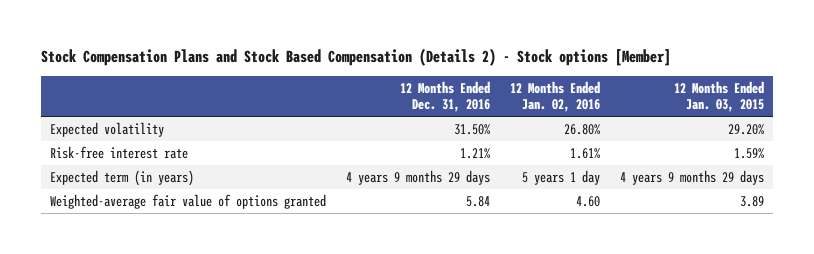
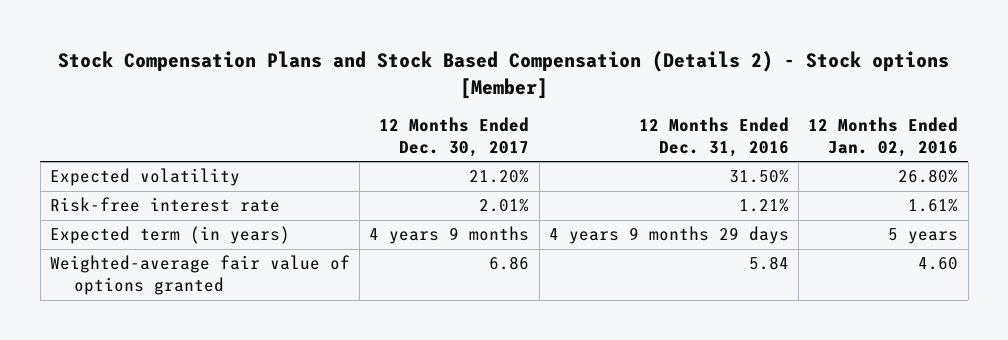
[673,80,764,113] 12 Months Ended Jan. 03, 2015 -> none
none -> [379,117,530,158] 12 Months Ended Dec. 30, 2017
[521,169,600,185] 5 years 1 day -> [888,228,959,245] 5 years

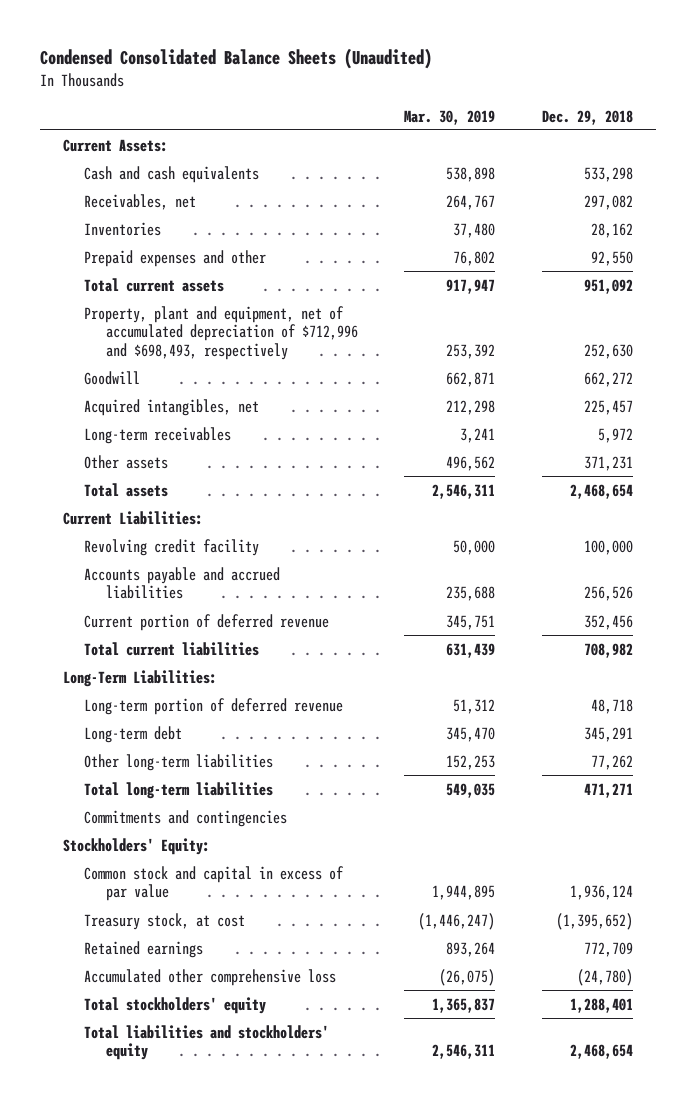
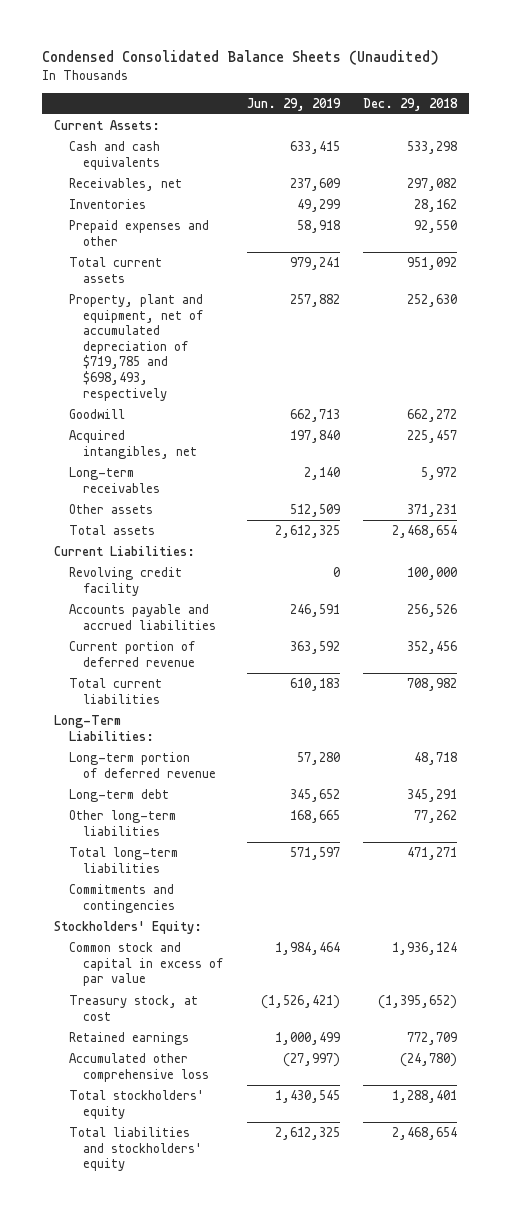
[404,109,496,125] Mar. 30, 2019 -> none
none -> [246,97,341,111] Jun. 29, 2019
[84,305,358,361] Property, plant and equipment, net of accumulated depreciation of $712,996 and $698,493, respectively -> [68,294,204,401] Property, plant and equipment, net of accumulated depreciation of $719,785 and $698,493, respectively

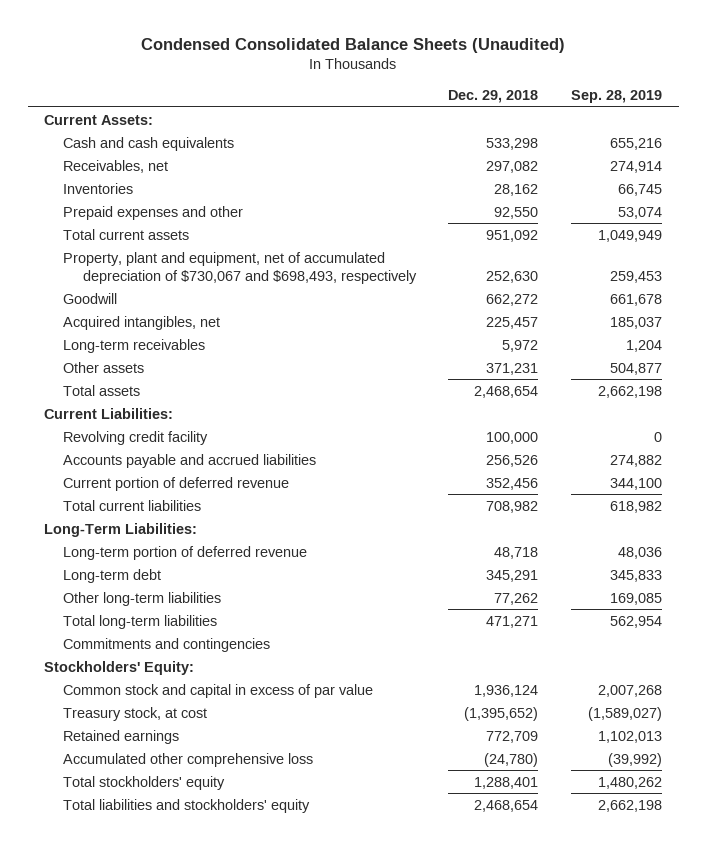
[246,97,341,111] Jun. 29, 2019 -> none
none -> [571,90,663,104] Sep. 28, 2019
[68,294,204,401] Property, plant and equipment, net of accumulated depreciation of $719,785 and $698,493, respectively -> [63,251,417,284] Property, plant and equipment, net of accumulated depreciation of $730,067 and $698,493, respectively

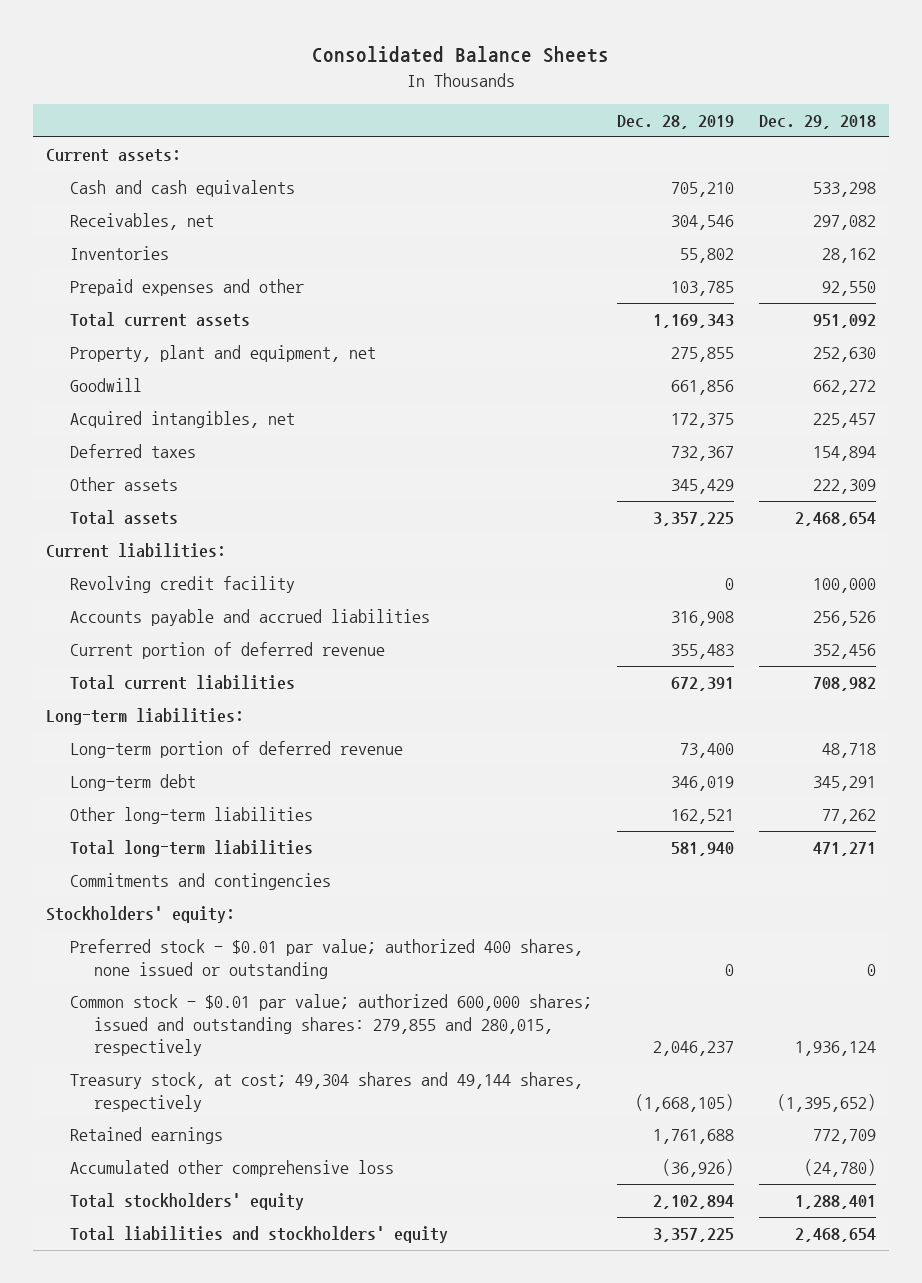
[141,38,566,54] Condensed Consolidated Balance Sheets (Unaudited) -> [312,46,610,64] Consolidated Balance Sheets
[571,90,663,104] Sep. 28, 2019 -> none
none -> [616,115,734,130] Dec. 28, 2019
[44,114,154,125] Current Assets: -> [45,149,181,163] Current assets:
[63,251,417,284] Property, plant and equipment, net of accumulated depreciation of $730,067 and $698,493, respectively -> [69,345,376,363] Property, plant and equipment, net
[63,338,206,353] Long-term receivables -> none
none -> [69,444,196,459] Deferred taxes
[486,362,539,375] 371,231 -> [813,479,877,495] 222,309
[44,407,174,419] Current Liabilities: -> [45,543,226,559] Current liabilities:
[44,522,198,537] Long-Term Liabilities: -> [45,708,244,726] Long-term liabilities:
[44,660,195,675] Stockholders' Equity: -> [45,906,235,924] Stockholders' equity:
none -> [69,939,583,979] Preferred stock - $0.01 par value; authorized 400 shares, none issued or outstanding
[63,683,374,698] Common stock and capital in excess of par value -> [69,994,592,1057] Common stock - $0.01 par value; authorized 600,000 shares; issued and outstanding shares: 279,855 and 280,015, respectively
[63,706,208,721] Treasury stock, at cost -> [69,1072,583,1112] Treasury stock, at cost; 49,304 shares and 49,144 shares, respectively

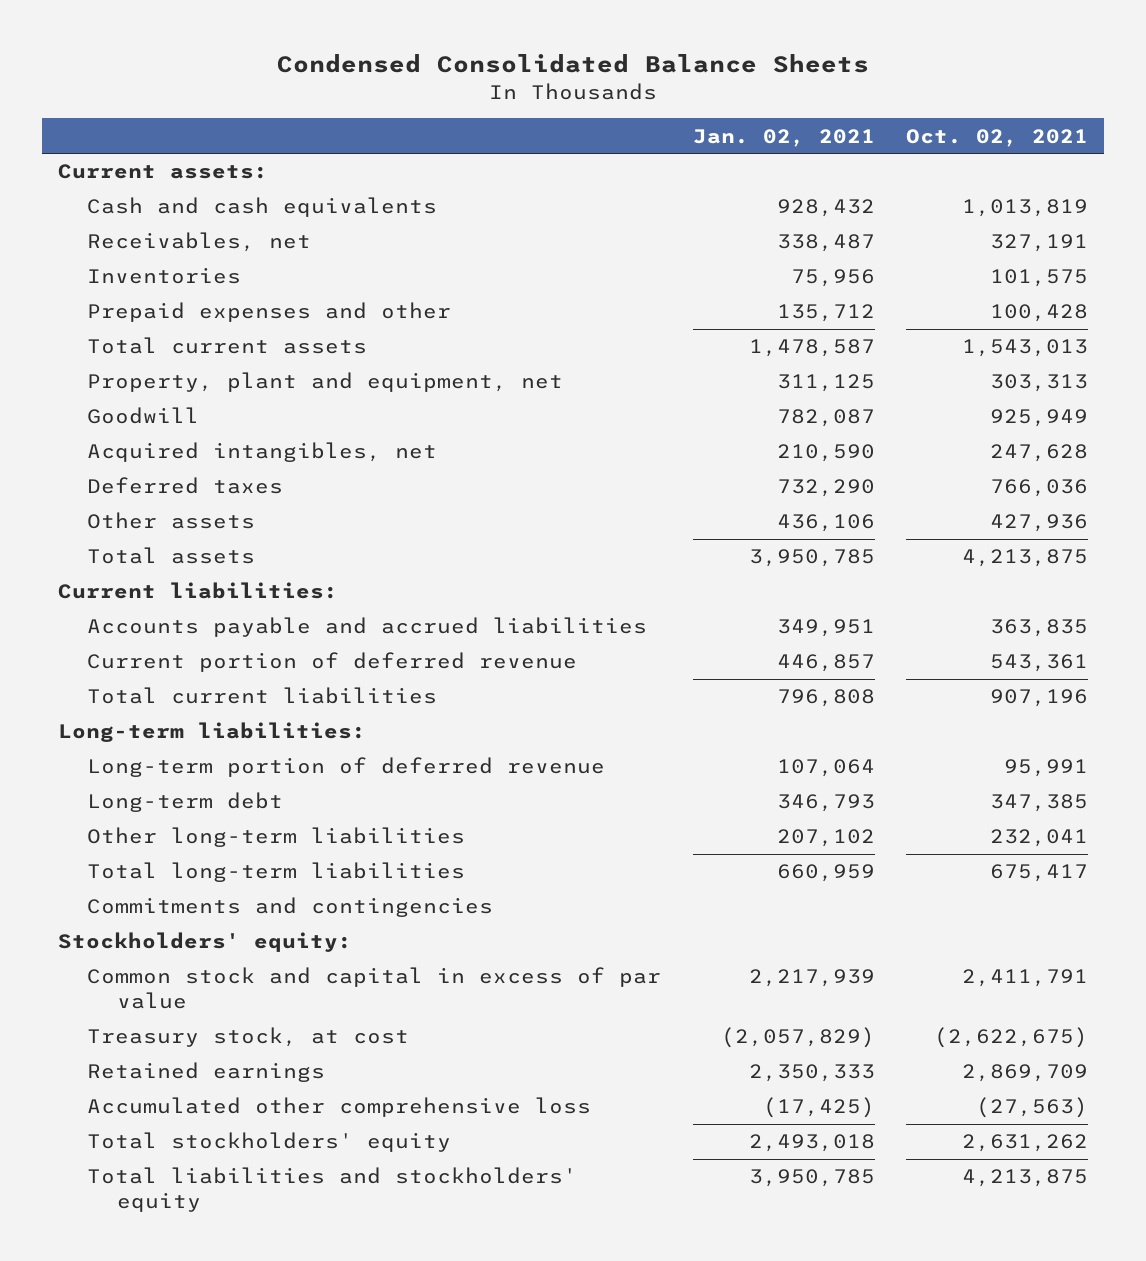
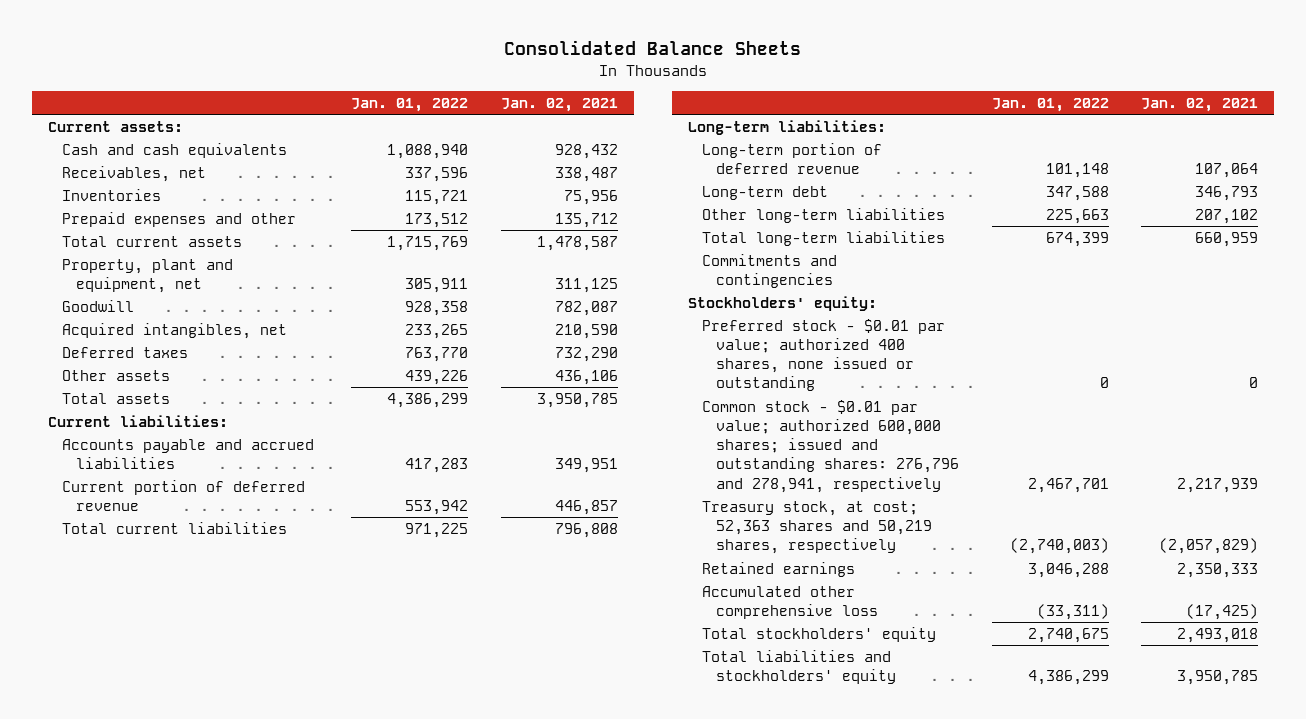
[276,54,869,74] Condensed Consolidated Balance Sheets -> [504,40,802,56] Consolidated Balance Sheets
[906,128,1089,147] Oct. 02, 2021 -> none
none -> [351,97,469,112] Jan. 01, 2022
none -> [702,318,946,392] Preferred stock - $0.01 par value; authorized 400 shares, none issued or outstanding
[87,967,662,1009] Common stock and capital in excess of par value -> [702,399,960,493] Common stock - $0.01 par value; authorized 600,000 shares; issued and outstanding shares: 276,796 and 278,941, respectively
[87,1027,410,1048] Treasury stock, at cost -> [702,500,933,555] Treasury stock, at cost; 52,363 shares and 50,219 shares, respectively

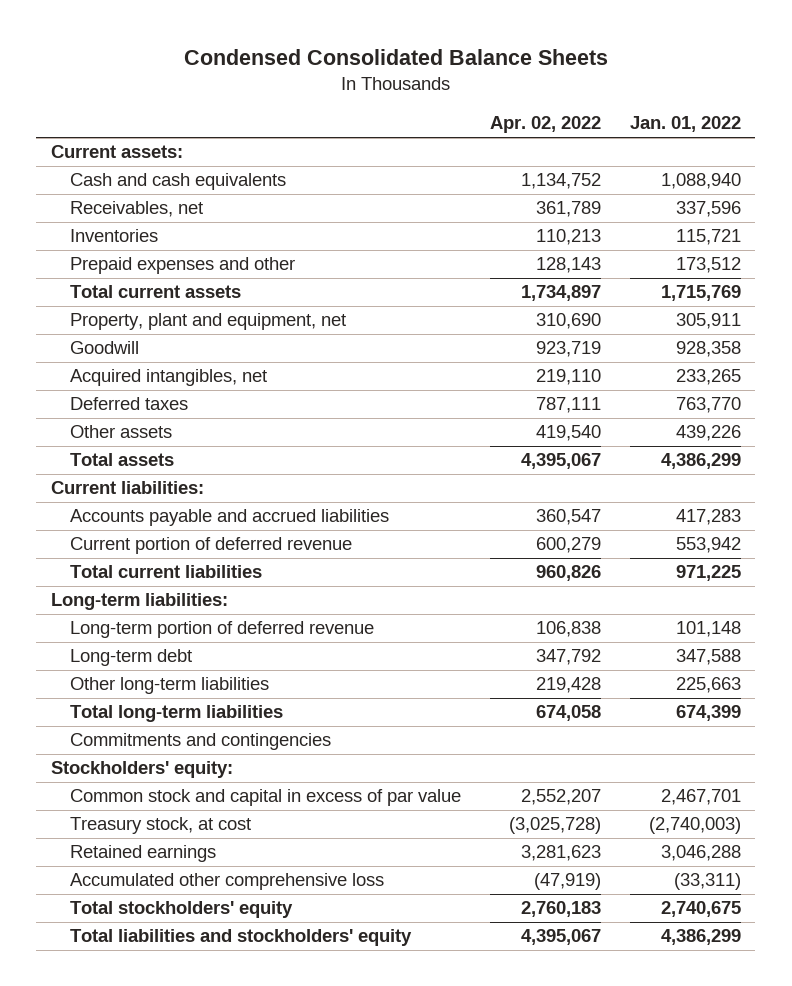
[504,40,802,56] Consolidated Balance Sheets -> [183,49,608,66] Condensed Consolidated Balance Sheets
[500,97,618,112] Jan. 02, 2021 -> none
none -> [490,116,602,134] Apr. 02, 2022
[702,318,946,392] Preferred stock - $0.01 par value; authorized 400 shares, none issued or outstanding -> none
[702,399,960,493] Common stock - $0.01 par value; authorized 600,000 shares; issued and outstanding shares: 276,796 and 278,941, respectively -> [70,789,462,807] Common stock and capital in excess of par value
[702,500,933,555] Treasury stock, at cost; 52,363 shares and 50,219 shares, respectively -> [70,817,252,835] Treasury stock, at cost

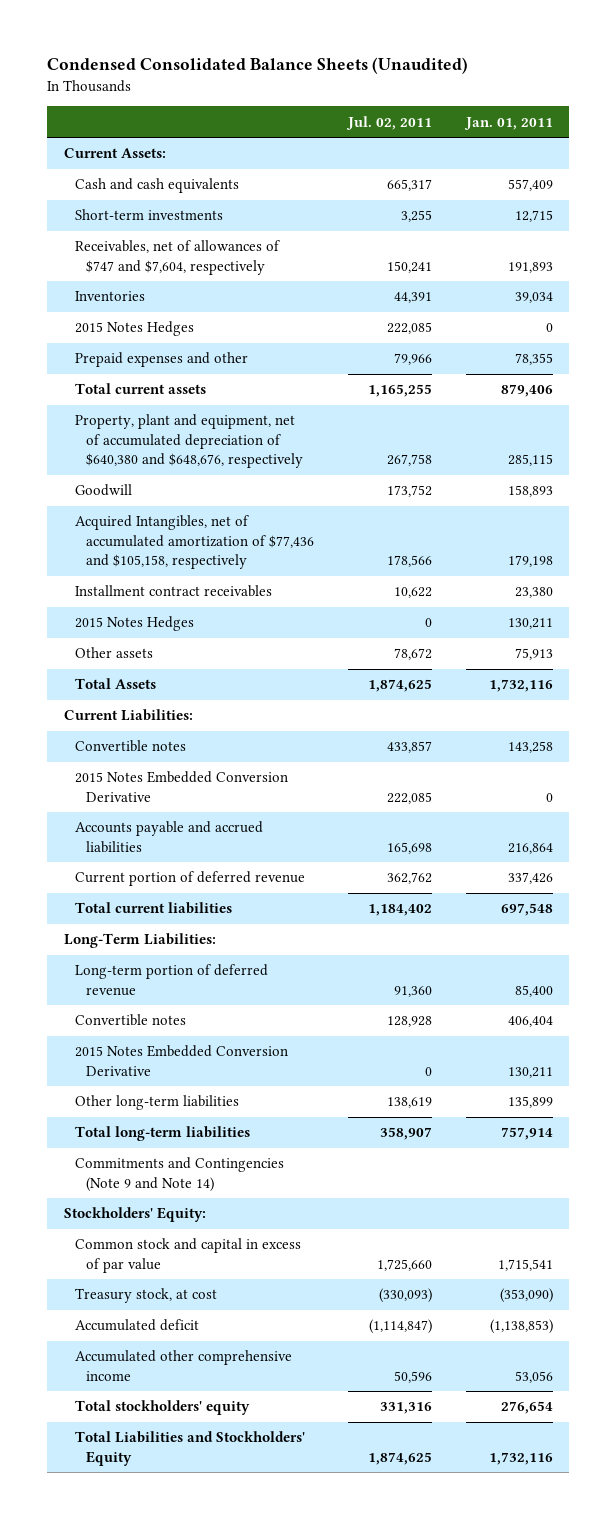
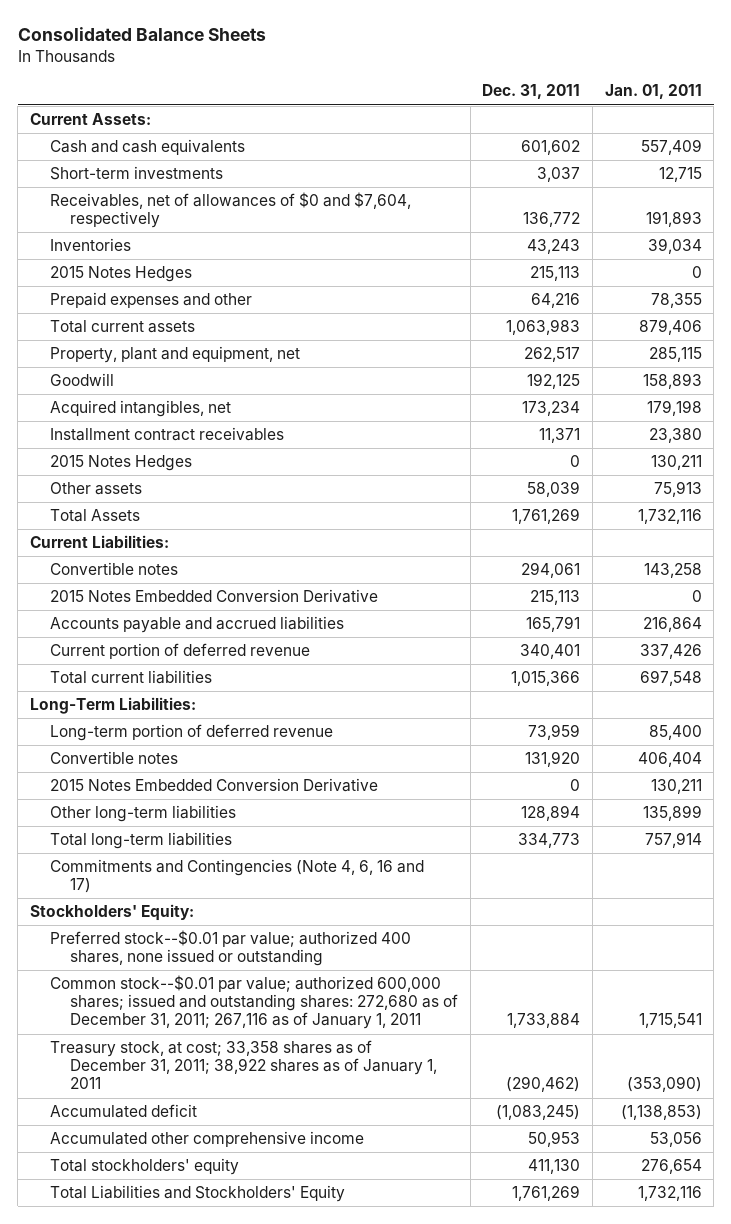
[46,57,468,75] Condensed Consolidated Balance Sheets (Unaudited) -> [17,27,266,42] Consolidated Balance Sheets
[345,115,432,130] Jul. 02, 2011 -> none
none -> [482,84,581,100] Dec. 31, 2011
[74,240,280,275] Receivables, net of allowances of $747 and $7,604, respectively -> [49,192,411,229] Receivables, net of allowances of $0 and $7,604, respectively
[74,414,304,469] Property, plant and equipment, net of accumulated depreciation of $640,380 and $648,676, respectively -> [49,346,300,364] Property, plant and equipment, net
[74,515,315,570] Acquired Intangibles, net of accumulated amortization of $77,436 and $105,158, respectively -> [49,400,231,418] Acquired intangibles, net
[74,1157,284,1192] Commitments and Contingencies (Note 9 and Note 14) -> [49,859,424,894] Commitments and Contingencies (Note 4, 6, 16 and 17)
none -> [49,930,411,967] Preferred stock--$0.01 par value; authorized 400 shares, none issued or outstanding
[74,1238,301,1273] Common stock and capital in excess of par value -> [49,975,459,1030] Common stock--$0.01 par value; authorized 600,000 shares; issued and outstanding shares: 272,680 as of December 31, 2011; 267,116 as of January 1, 2011
[74,1288,217,1304] Treasury stock, at cost -> [49,1040,438,1090] Treasury stock, at cost; 33,358 shares as of December 31, 2011; 38,922 shares as of January 1, 2011

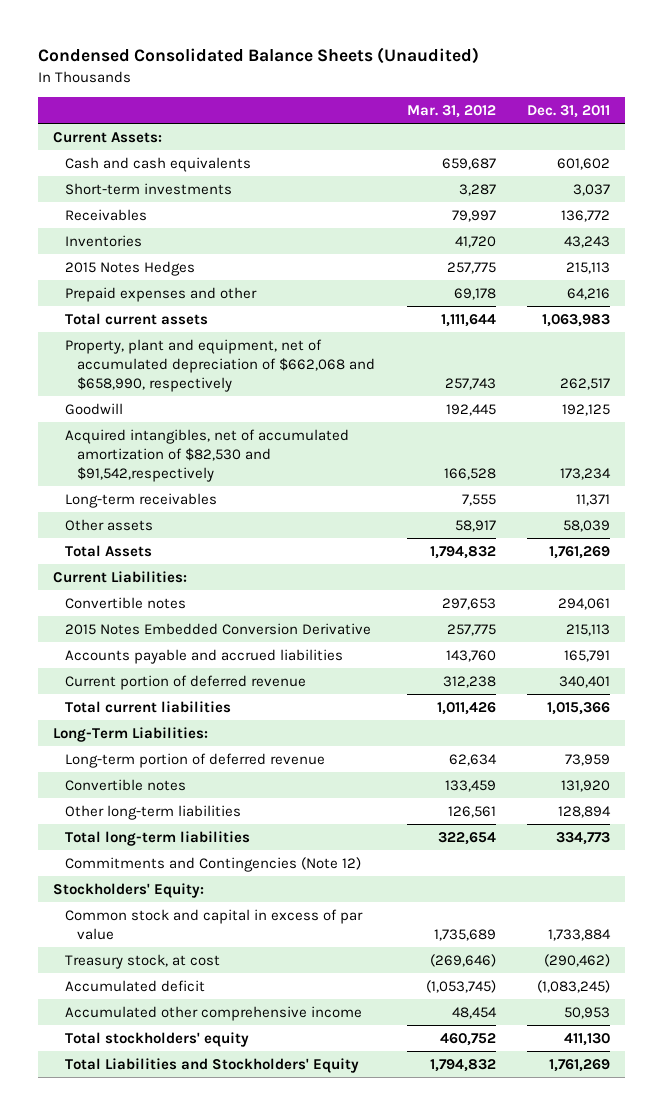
[17,27,266,42] Consolidated Balance Sheets -> [37,47,479,65] Condensed Consolidated Balance Sheets (Unaudited)
[604,84,702,100] Jan. 01, 2011 -> none
none -> [406,104,496,118] Mar. 31, 2012
[49,192,411,229] Receivables, net of allowances of $0 and $7,604, respectively -> [65,208,148,221] Receivables
[49,346,300,364] Property, plant and equipment, net -> [65,338,376,392] Property, plant and equipment, net of accumulated depreciation of $662,068 and $658,990, respectively
[49,455,192,472] 2015 Notes Hedges -> none
[49,400,231,418] Acquired intangibles, net -> [65,428,350,482] Acquired intangibles, net of accumulated amortization of $82,530 and $91,542,respectively
[49,427,284,442] Installment contract receivables -> [65,492,218,508] Long-term receivables
[49,778,378,793] 2015 Notes Embedded Conversion Derivative -> none
[49,859,424,894] Commitments and Contingencies (Note 4, 6, 16 and 17) -> [65,856,362,872] Commitments and Contingencies (Note 12)
[49,930,411,967] Preferred stock--$0.01 par value; authorized 400 shares, none issued or outstanding -> none
[49,975,459,1030] Common stock--$0.01 par value; authorized 600,000 shares; issued and outstanding shares: 272,680 as of December 31, 2011; 267,116 as of January 1, 2011 -> [65,908,364,940] Common stock and capital in excess of par value
[49,1040,438,1090] Treasury stock, at cost; 33,358 shares as of December 31, 2011; 38,922 shares as of January 1, 2011 -> [65,953,221,969] Treasury stock, at cost

